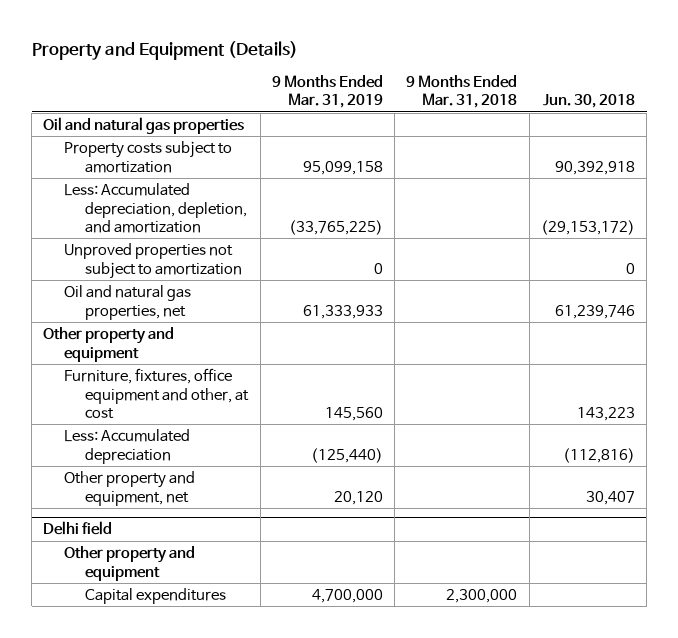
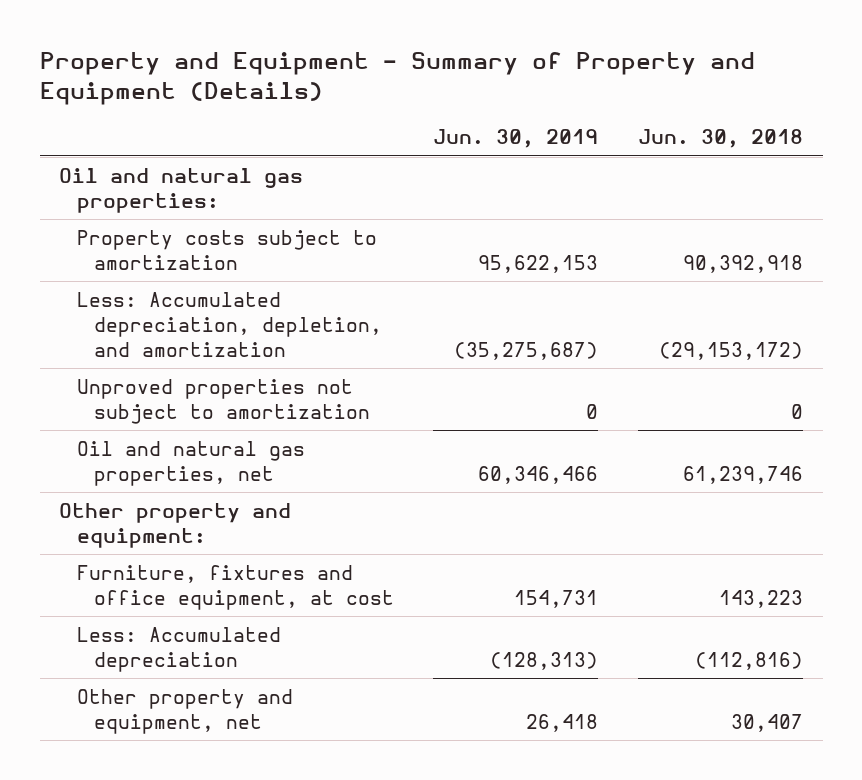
[31,40,298,60] Property and Equipment (Details) -> [39,52,755,106] Property and Equipment - Summary of Property and Equipment (Details)
[271,74,383,109] 9 Months Ended Mar. 31, 2019 -> none
[406,74,518,109] 9 Months Ended Mar. 31, 2018 -> none
none -> [433,129,599,149] Jun. 30, 2019
[43,117,245,135] Oil and natural gas properties -> [59,167,304,213] Oil and natural gas properties:
[43,327,175,362] Other property and equipment -> [59,502,292,548] Other property and equipment:
[64,368,250,419] Furniture, fixtures, office equipment and other, at cost -> [76,564,394,610] Furniture, fixtures and office equipment, at cost
[43,521,113,536] Delhi field -> none
[64,546,196,581] Other property and equipment -> none
[85,588,227,605] Capital expenditures -> none

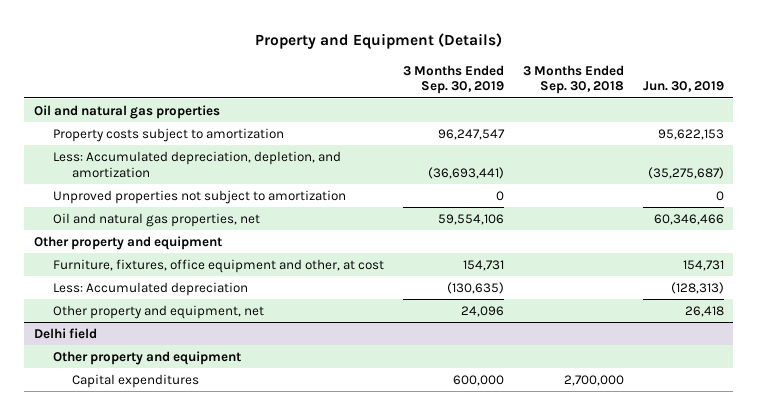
[39,52,755,106] Property and Equipment - Summary of Property and Equipment (Details) -> [254,33,502,50] Property and Equipment (Details)
[637,129,803,149] Jun. 30, 2018 -> none
none -> [402,64,504,95] 3 Months Ended Sep. 30, 2019
none -> [522,64,624,95] 3 Months Ended Sep. 30, 2018
[59,167,304,213] Oil and natural gas properties: -> [33,104,220,119] Oil and natural gas properties
[59,502,292,548] Other property and equipment: -> [33,235,222,250] Other property and equipment
[76,564,394,610] Furniture, fixtures and office equipment, at cost -> [53,258,385,273] Furniture, fixtures, office equipment and other, at cost
none -> [33,327,97,339] Delhi field
none -> [53,350,242,365] Other property and equipment
none -> [72,373,200,388] Capital expenditures

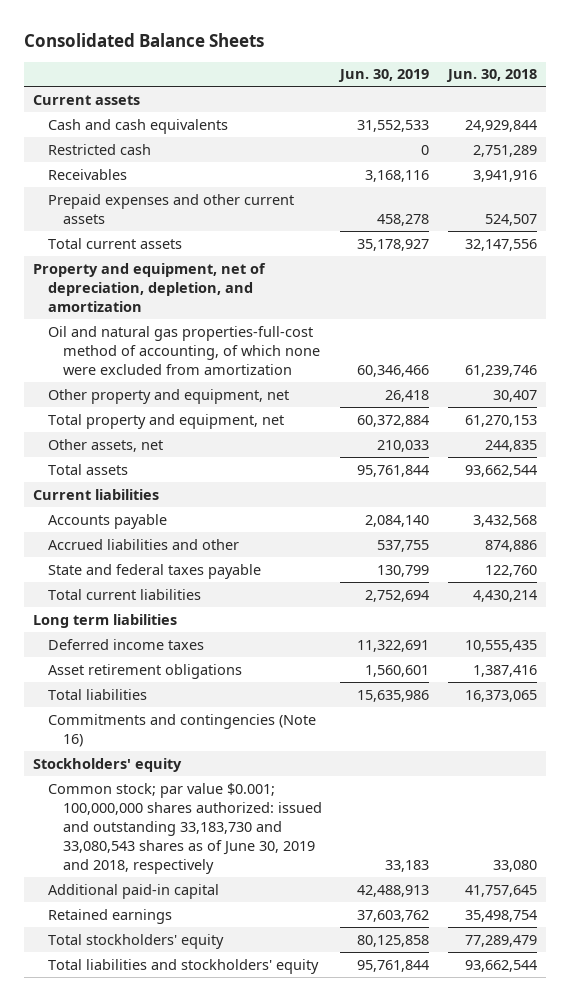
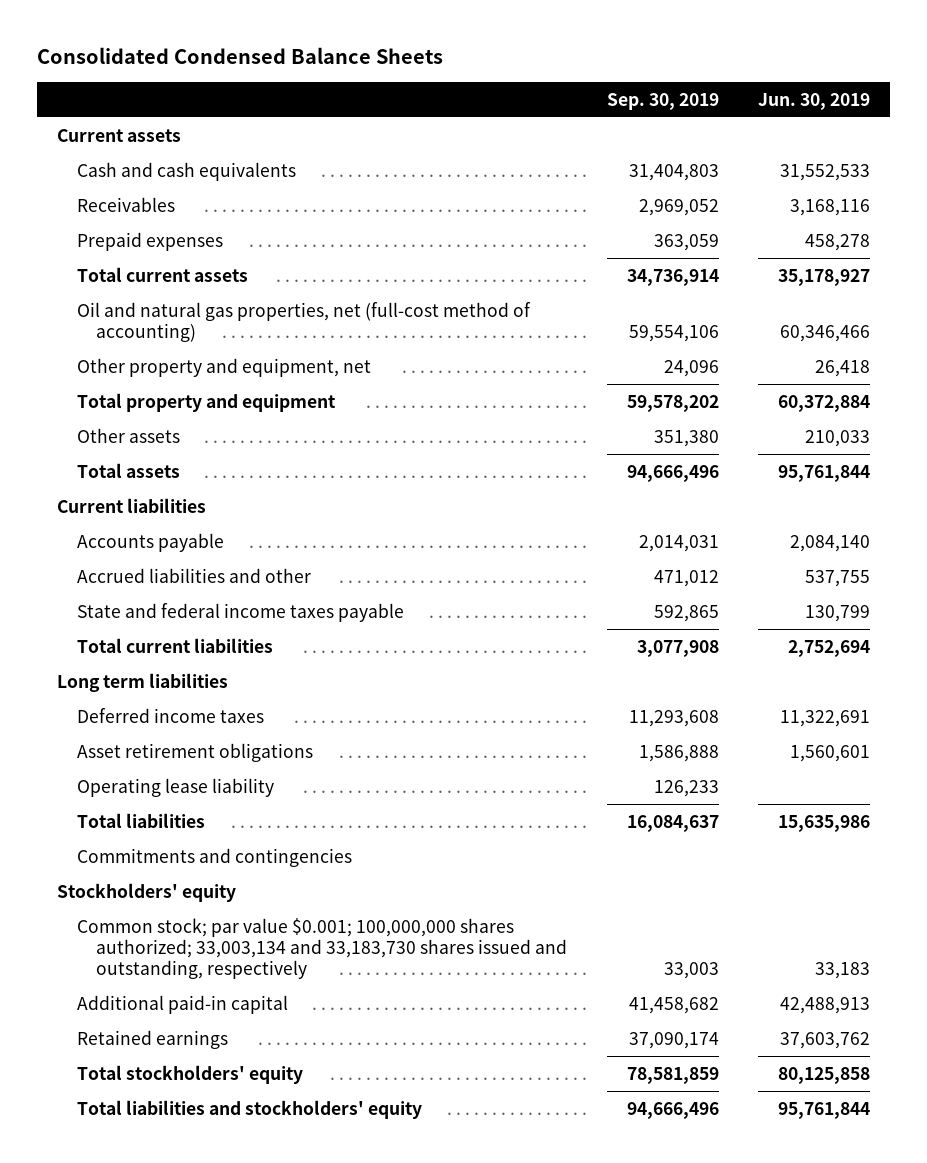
[24,32,265,47] Consolidated Balance Sheets -> [37,47,444,65] Consolidated Condensed Balance Sheets
[445,69,537,83] Jun. 30, 2018 -> none
none -> [606,92,719,110] Sep. 30, 2019
[48,143,152,155] Restricted cash -> none
[48,193,295,224] Prepaid expenses and other current assets -> [76,231,223,251] Prepaid expenses
[33,262,267,312] Property and equipment, net of depreciation, depletion, and amortization -> none
[48,325,321,375] Oil and natural gas properties-full-cost method of accounting, of which none were excluded from amortization -> [76,301,531,342] Oil and natural gas properties, net (full-cost method of accounting)
[48,413,285,429] Total property and equipment, net -> [76,392,336,412] Total property and equipment
[48,438,164,452] Other assets, net -> [76,427,180,443] Other assets
[48,563,262,579] State and federal taxes payable -> [76,602,404,622] State and federal income taxes payable
none -> [76,777,274,797] Operating lease liability
[48,713,317,747] Commitments and contingencies (Note 16) -> [76,847,352,867] Commitments and contingencies
[48,782,323,874] Common stock; par value $0.001; 100,000,000 shares authorized: issued and outstanding 33,183,730 and 33,080,543 shares as of June 30, 2019 and 2018, respectively -> [76,917,568,979] Common stock; par value $0.001; 100,000,000 shares authorized; 33,003,134 and 33,183,730 shares issued and outstanding, respectively

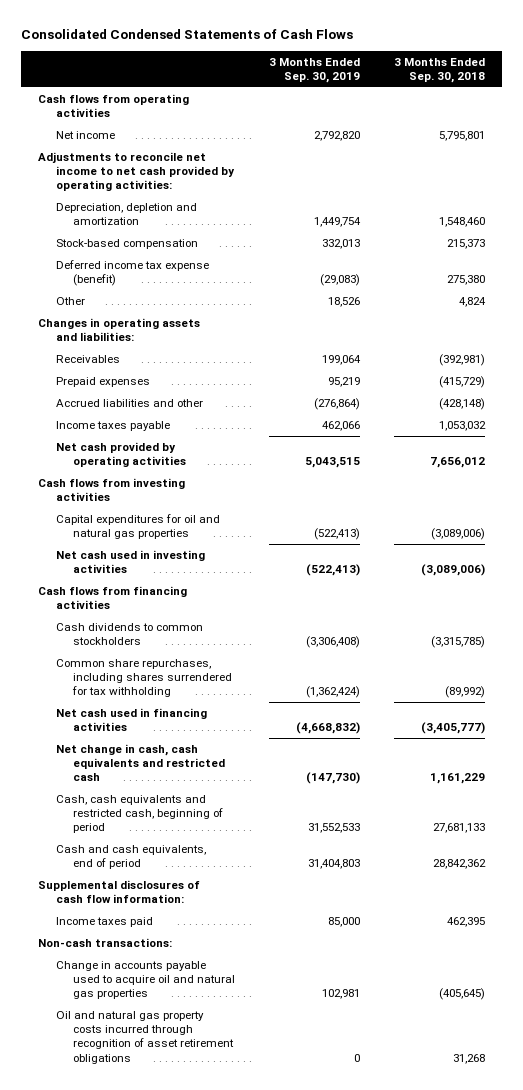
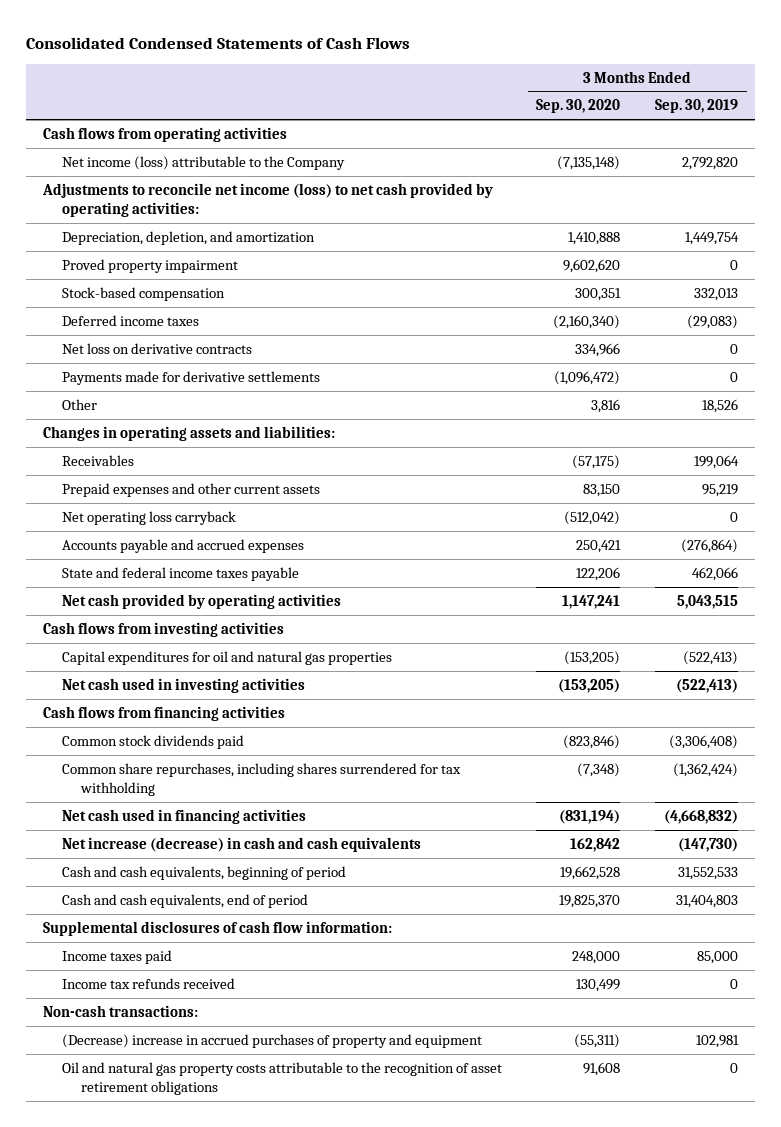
[393,57,485,83] 3 Months Ended Sep. 30, 2018 -> none
none -> [536,99,621,114] Sep. 30, 2020
[55,131,115,140] Net income -> [62,155,346,170] Net income (loss) attributable to the Company
[38,152,235,192] Adjustments to reconcile net income to net cash provided by operating activities: -> [41,182,493,217] Adjustments to reconcile net income (loss) to net cash provided by operating activities:
[55,203,197,226] Depreciation, depletion and amortization -> [62,230,316,245] Depreciation, depletion, and amortization
none -> [62,258,239,273] Proved property impairment
[55,260,209,287] Deferred income tax expense (benefit) -> [62,314,200,326] Deferred income taxes
none -> [62,342,253,354] Net loss on derivative contracts
none -> [62,370,321,385] Payments made for derivative settlements
[55,377,150,388] Prepaid expenses -> [62,482,321,497] Prepaid expenses and other current assets
none -> [62,510,237,525] Net operating loss carryback
[55,399,203,408] Accrued liabilities and other -> [62,538,305,553] Accounts payable and accrued expenses
[55,421,170,432] Income taxes payable -> [62,566,300,581] State and federal income taxes payable
[55,623,203,646] Cash dividends to common stockholders -> [62,734,245,749] Common stock dividends paid
[55,744,226,782] Net change in cash, cash equivalents and restricted cash -> [62,836,422,852] Net increase (decrease) in cash and cash equivalents
[55,795,224,834] Cash, cash equivalents and restricted cash, beginning of period -> [62,865,347,880] Cash and cash equivalents, beginning of period
none -> [62,977,236,989] Income tax refunds received
[55,961,236,1000] Change in accounts payable used to acquire oil and natural gas properties -> [62,1033,483,1048] (Decrease) increase in accrued purchases of property and equipment
[55,1011,235,1064] Oil and natural gas property costs incurred through recognition of asset retirement obligations -> [62,1061,503,1095] Oil and natural gas property costs attributable to the recognition of asset retirement obligations

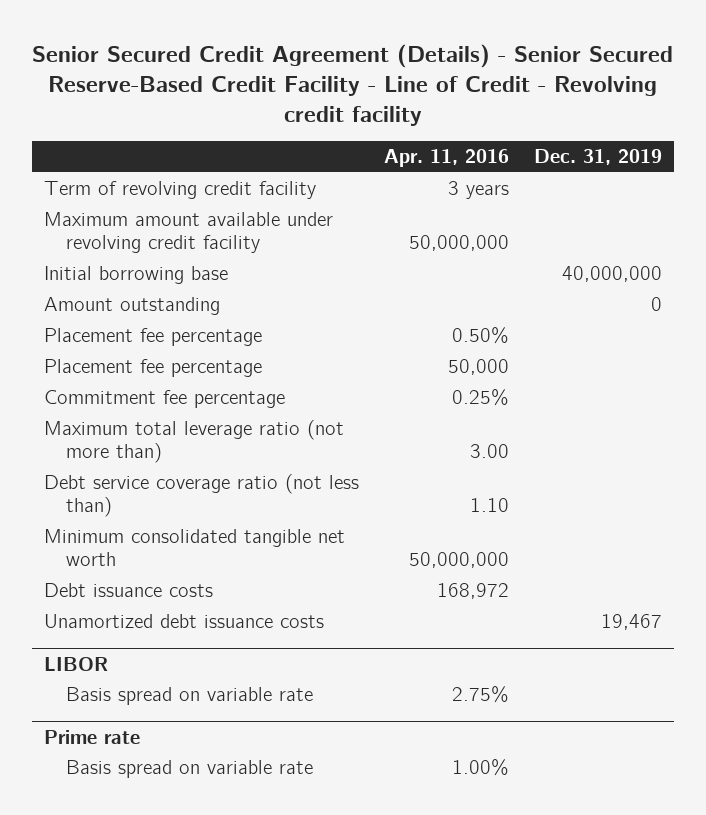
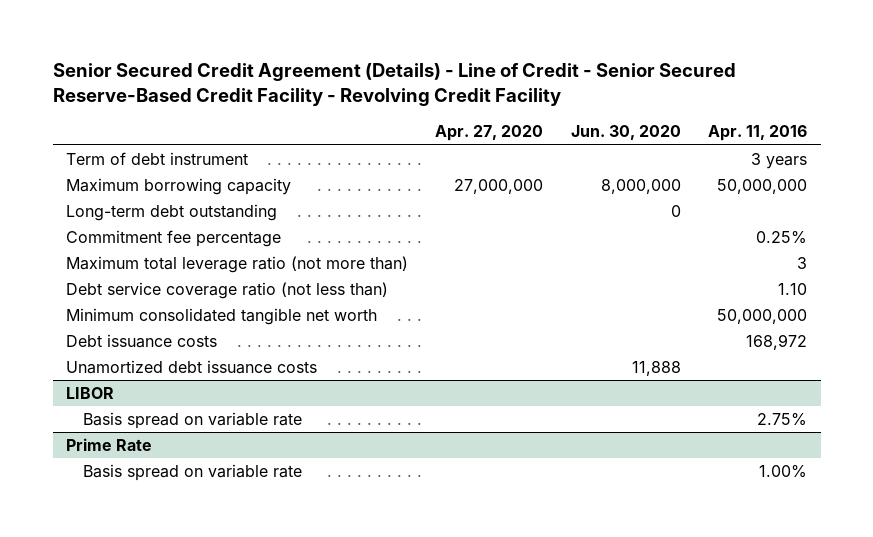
[31,43,673,126] Senior Secured Credit Agreement (Details) - Senior Secured Reserve-Based Credit Facility - Line of Credit - Revolving credit facility -> [52,63,736,107] Senior Secured Credit Agreement (Details) - Line of Credit - Senior Secured Reserve-Based Credit Facility - Revolving Credit Facility
[533,149,662,166] Dec. 31, 2019 -> none
none -> [435,125,544,142] Apr. 27, 2020
none -> [570,125,681,141] Jun. 30, 2020
[43,266,228,285] Initial borrowing base -> none
[43,297,220,316] Amount outstanding -> none
[43,328,262,347] Placement fee percentage -> none
[43,359,262,378] Placement fee percentage -> none
[43,181,316,200] Term of revolving credit facility -> [66,151,249,165] Term of debt instrument
[43,212,333,254] Maximum amount available under revolving credit facility -> [66,177,292,195] Maximum borrowing capacity
none -> [66,203,278,221] Long-term debt outstanding
[469,444,509,459] 3.00 -> [796,256,807,269] 3
[43,729,140,744] Prime rate -> [66,437,153,451] Prime Rate

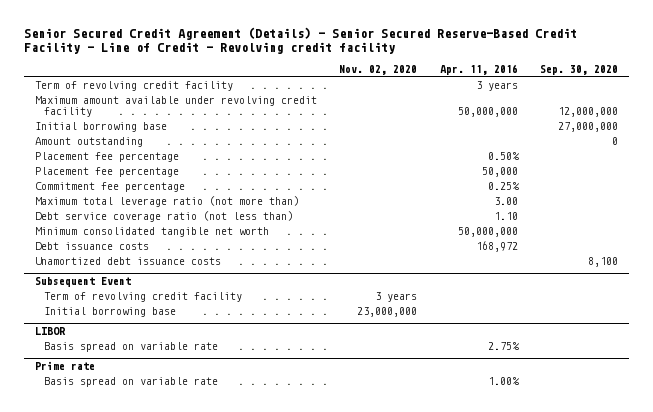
[52,63,736,107] Senior Secured Credit Agreement (Details) - Line of Credit - Senior Secured Reserve-Based Credit Facility - Revolving Credit Facility -> [23,26,577,55] Senior Secured Credit Agreement (Details) - Senior Secured Reserve-Based Credit Facility - Line of Credit - Revolving credit facility
[435,125,544,142] Apr. 27, 2020 -> none
[570,125,681,141] Jun. 30, 2020 -> none
none -> [339,64,418,75] Nov. 02, 2020
none -> [540,64,619,75] Sep. 30, 2020
[66,203,278,221] Long-term debt outstanding -> none
[66,151,249,165] Term of debt instrument -> [34,80,233,91] Term of revolving credit facility
[66,177,292,195] Maximum borrowing capacity -> [34,95,317,118] Maximum amount available under revolving credit facility
none -> [34,121,167,132] Initial borrowing base
none -> [34,136,143,147] Amount outstanding
none -> [34,151,179,162] Placement fee percentage
none -> [34,166,179,177] Placement fee percentage
[796,256,807,269] 3 -> [493,196,518,205] 3.00
none -> [34,277,131,288] Subsequent Event
none -> [43,291,242,302] Term of revolving credit facility
none -> [43,306,176,317] Initial borrowing base
[66,437,153,451] Prime Rate -> [34,361,95,371] Prime rate

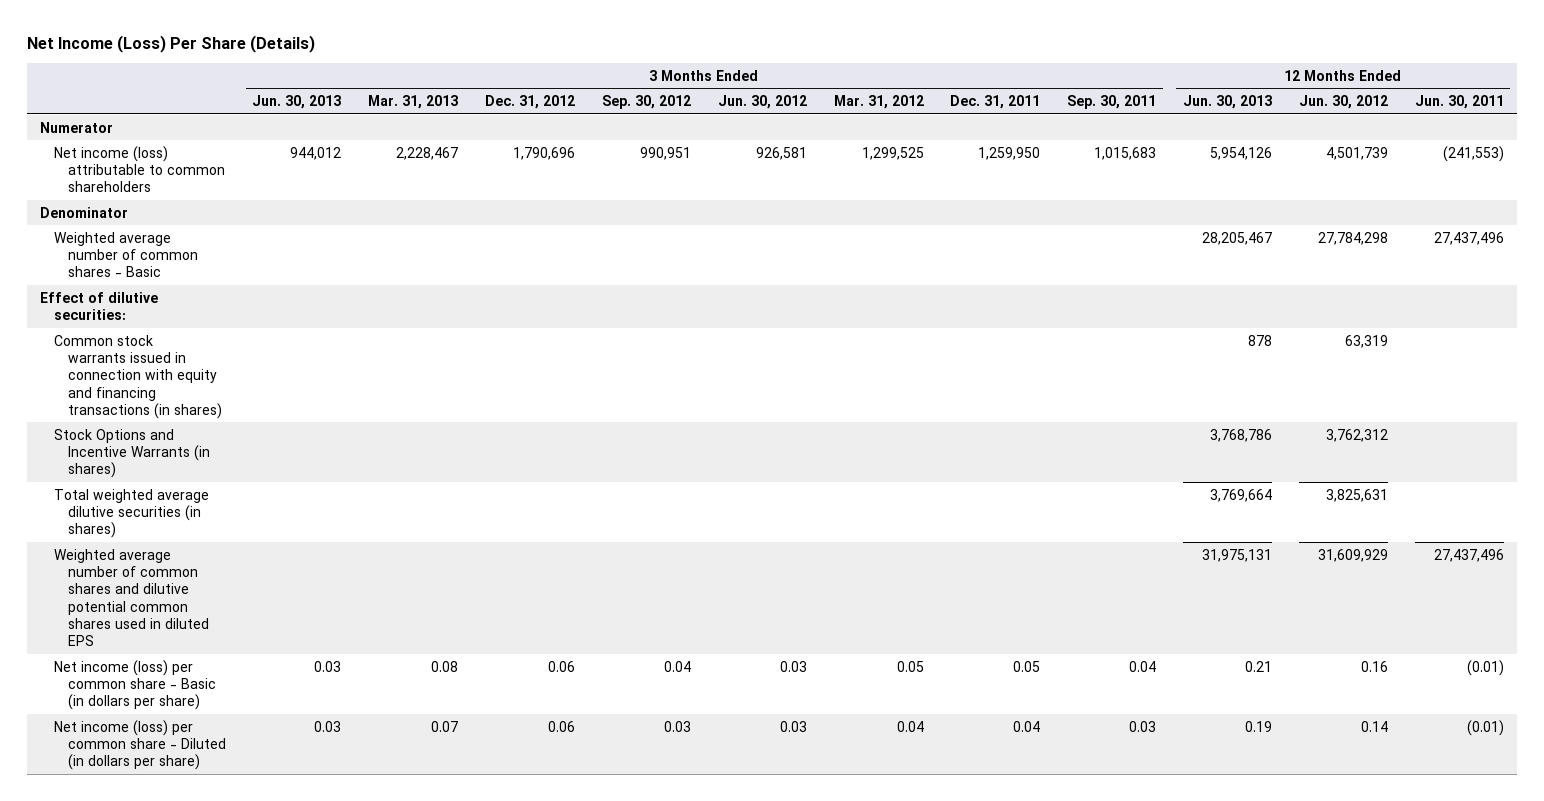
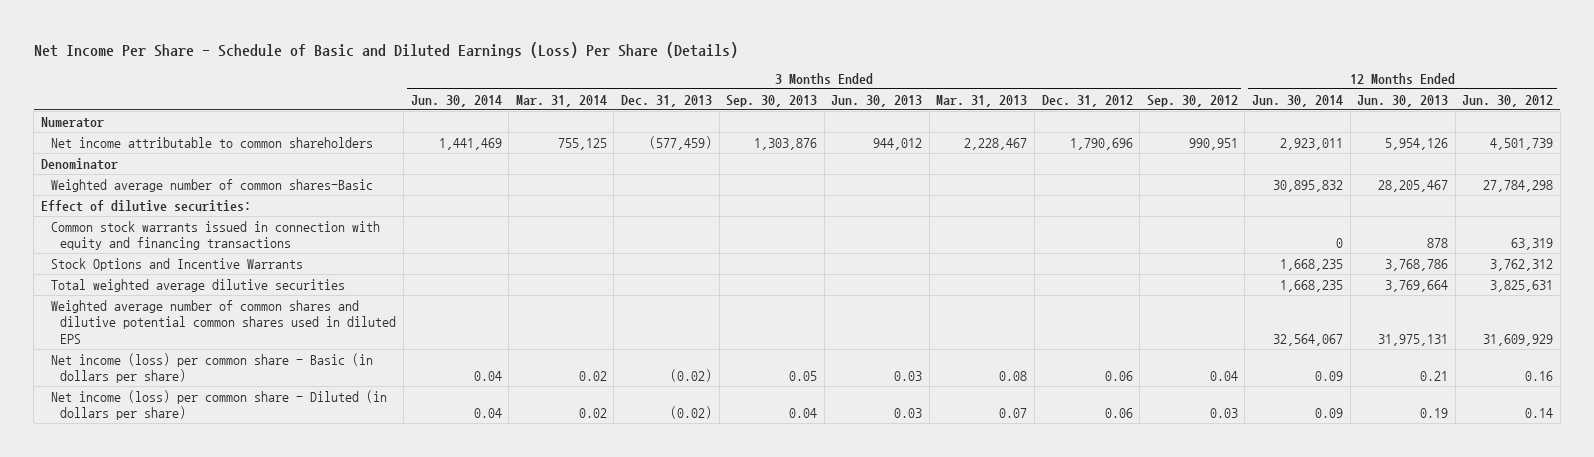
[26,34,315,53] Net Income (Loss) Per Share (Details) -> [33,41,738,58] Net Income Per Share - Schedule of Basic and Diluted Earnings (Loss) Per Share (Details)
[717,94,807,109] Jun. 30, 2012 -> none
[833,94,924,109] Mar. 31, 2012 -> none
[950,94,1041,109] Dec. 31, 2011 -> none
[1067,94,1157,109] Sep. 30, 2011 -> none
[1414,94,1504,109] Jun. 30, 2011 -> none
none -> [410,94,502,107] Jun. 30, 2014
none -> [515,94,607,107] Mar. 31, 2014
none -> [620,94,712,107] Dec. 31, 2013
none -> [726,94,818,107] Sep. 30, 2013
none -> [1252,94,1344,107] Jun. 30, 2014
[53,145,225,193] Net income (loss) attributable to common shareholders -> [50,136,373,148] Net income attributable to common shareholders
[53,231,198,278] Weighted average number of common shares - Basic -> [50,178,373,192] Weighted average number of common shares-Basic
[53,334,222,419] Common stock warrants issued in connection with equity and financing transactions (in shares) -> [50,220,380,251] Common stock warrants issued in connection with equity and financing transactions
[53,428,210,479] Stock Options and Incentive Warrants (in shares) -> [50,257,303,271] Stock Options and Incentive Warrants
[53,488,209,539] Total weighted average dilutive securities (in shares) -> [50,278,345,292] Total weighted average dilutive securities

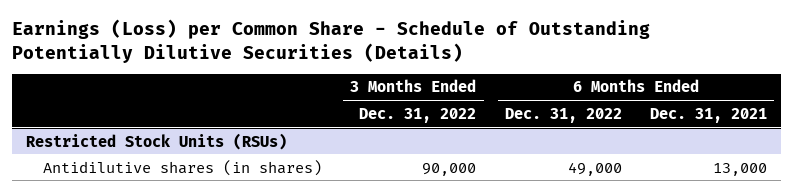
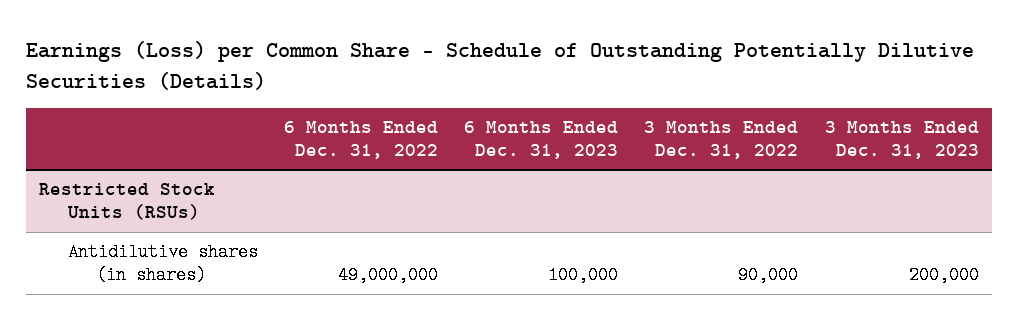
[650,107,768,123] Dec. 31, 2021 -> none
none -> [464,121,619,160] 6 Months Ended Dec. 31, 2023
none -> [824,121,979,160] 3 Months Ended Dec. 31, 2023
[567,161,622,176] 49,000 -> [337,266,438,285] 49,000,000

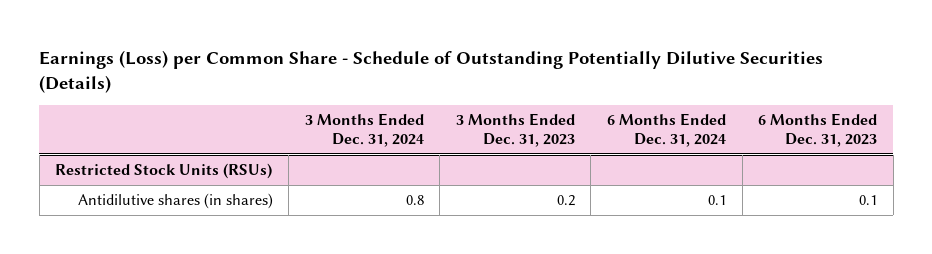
[283,121,438,160] 6 Months Ended Dec. 31, 2022 -> none
[644,121,799,160] 3 Months Ended Dec. 31, 2022 -> none
none -> [304,112,424,148] 3 Months Ended Dec. 31, 2024
none -> [607,112,727,148] 6 Months Ended Dec. 31, 2024
[548,266,619,285] 100,000 -> [859,194,878,205] 0.1
[908,266,979,285] 200,000 -> [556,194,575,206] 0.2

